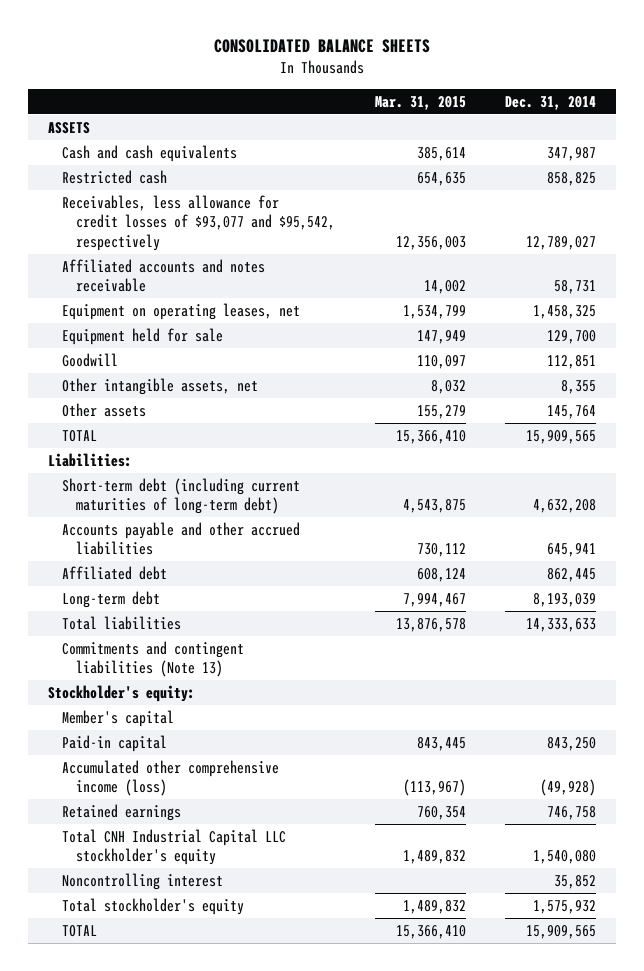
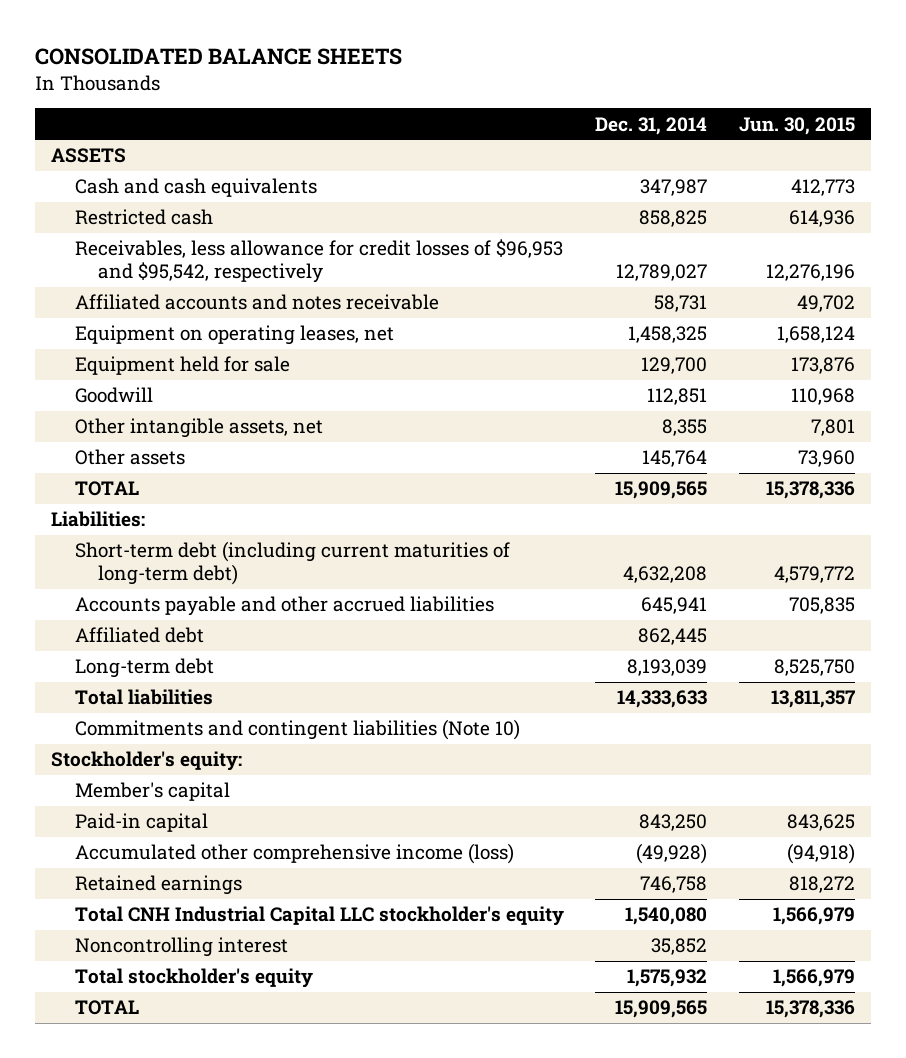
[374,95,466,110] Mar. 31, 2015 -> none
none -> [738,116,855,135] Jun. 30, 2015
[62,194,336,251] Receivables, less allowance for credit losses of $93,077 and $95,542, respectively -> [74,239,563,284] Receivables, less allowance for credit losses of $96,953 and $95,542, respectively
[62,640,245,678] Commitments and contingent liabilities (Note 13) -> [74,719,520,741] Commitments and contingent liabilities (Note 10)

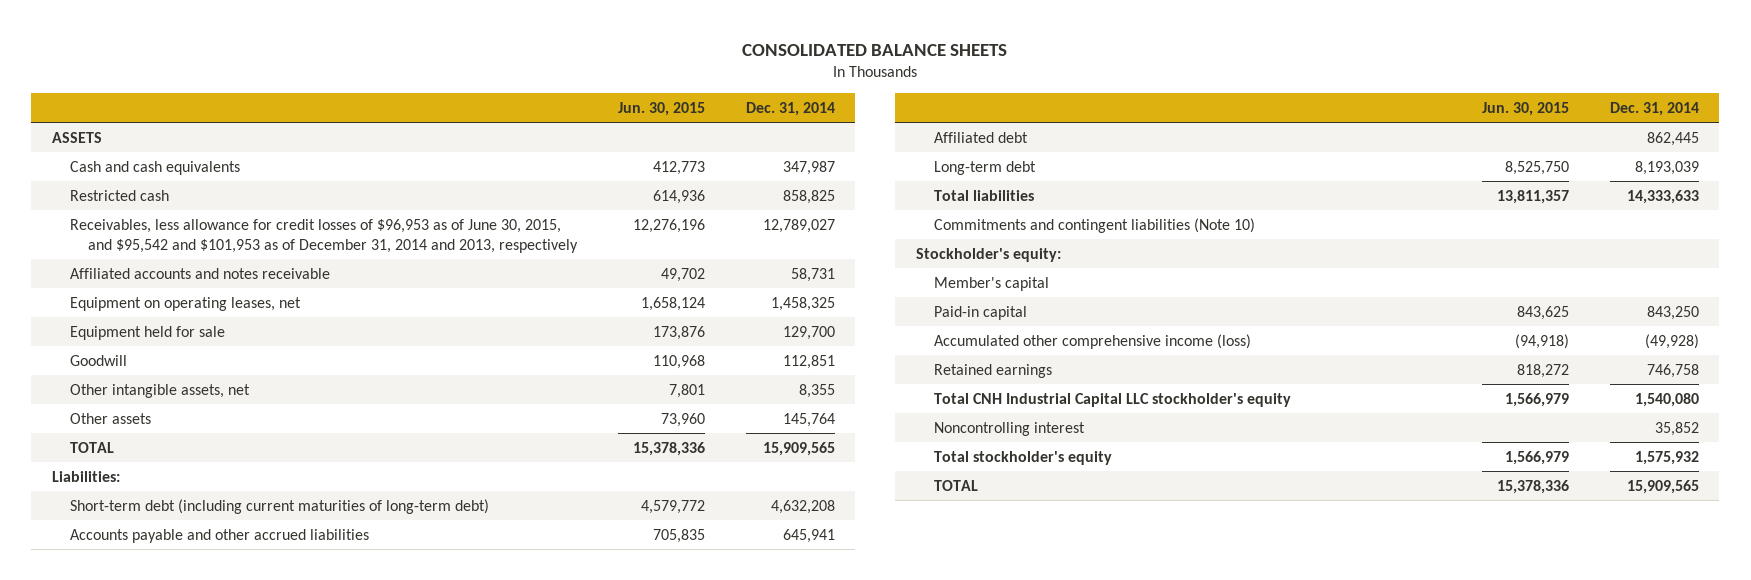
[74,239,563,284] Receivables, less allowance for credit losses of $96,953 and $95,542, respectively -> [69,218,578,253] Receivables, less allowance for credit losses of $96,953 as of June 30, 2015, and $95,542 and $101,953 as of December 31, 2014 and 2013, respectively

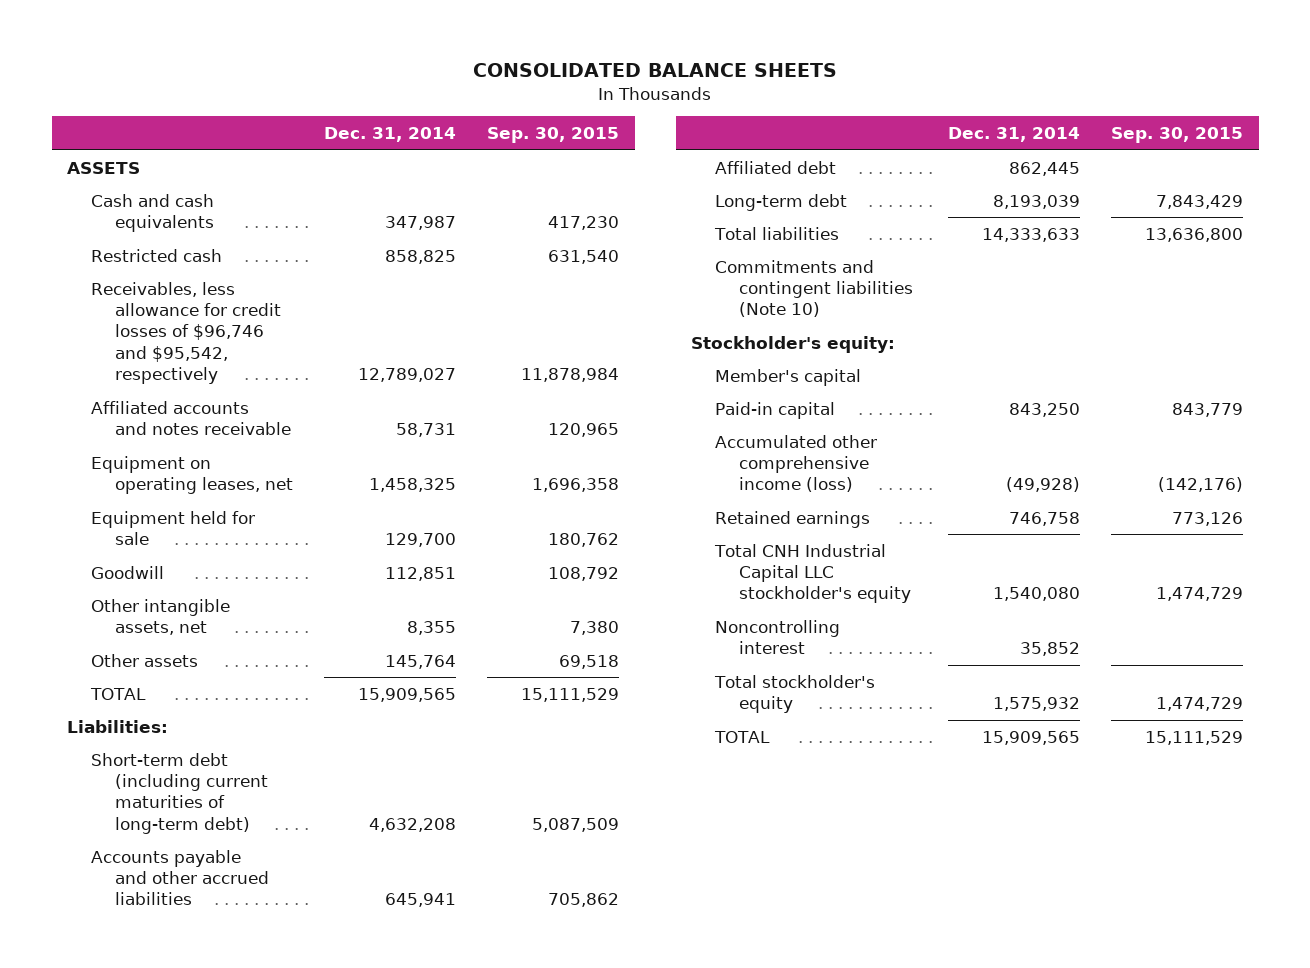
[617,102,705,117] Jun. 30, 2015 -> none
none -> [487,126,620,143] Sep. 30, 2015
[69,218,578,253] Receivables, less allowance for credit losses of $96,953 as of June 30, 2015, and $95,542 and $101,953 as of December 31, 2014 and 2013, respectively -> [91,281,282,384] Receivables, less allowance for credit losses of $96,746 and $95,542, respectively

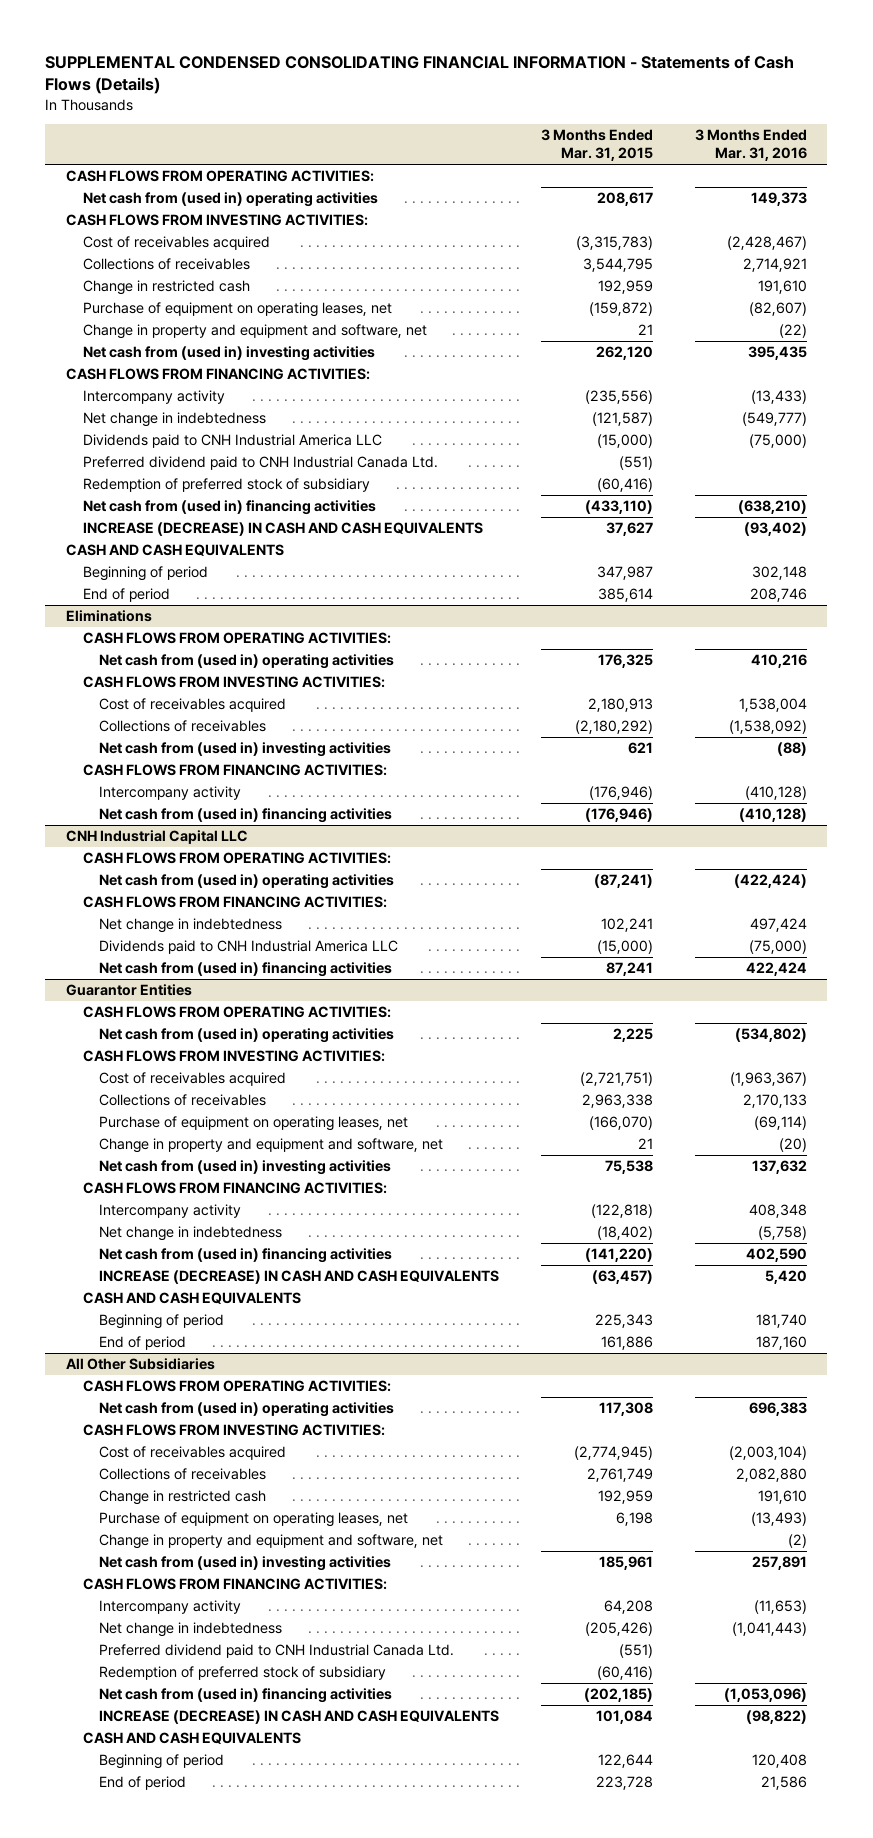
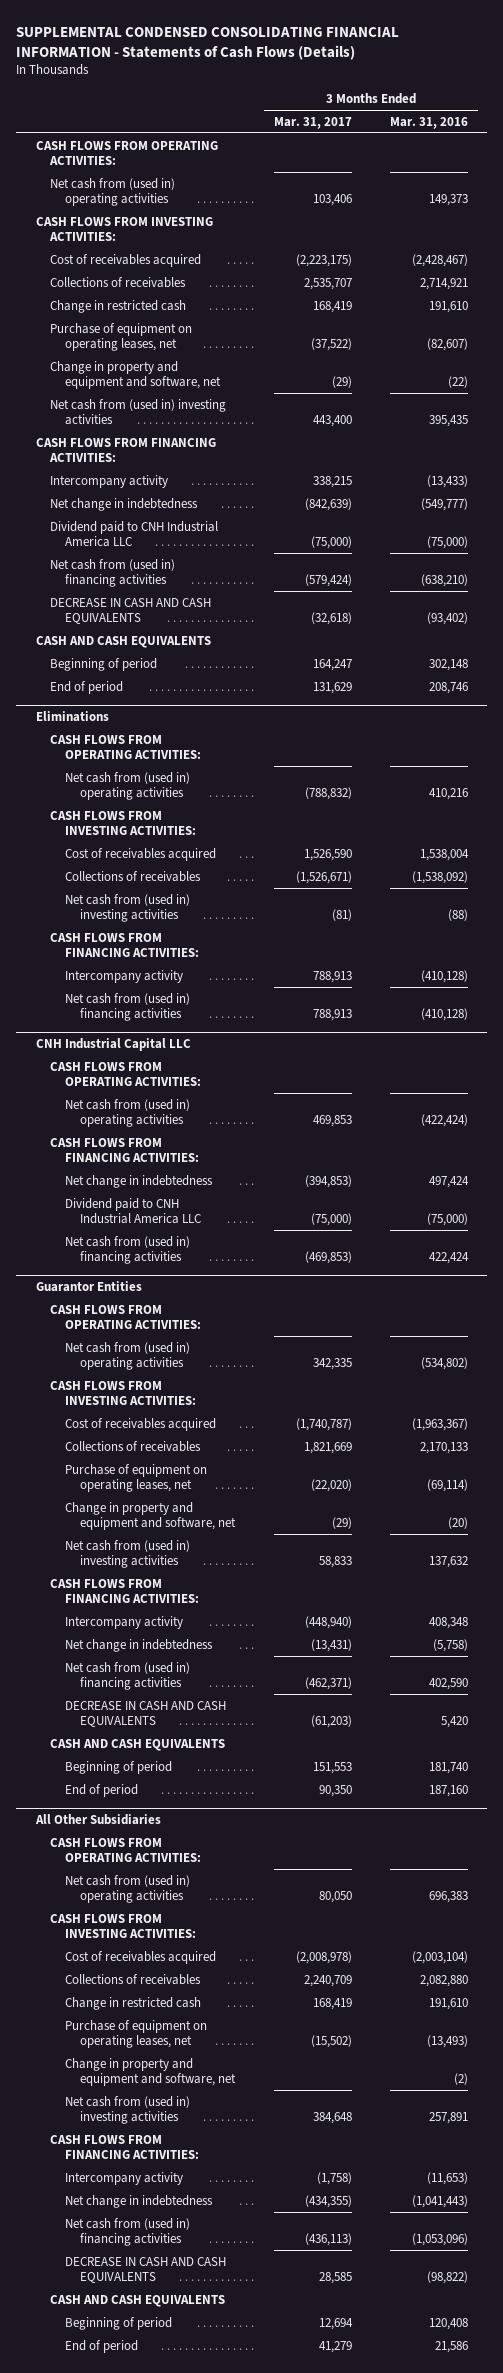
[540,129,653,162] 3 Months Ended Mar. 31, 2015 -> none
none -> [273,116,352,129] Mar. 31, 2017
[82,456,438,471] Preferred dividend paid to CNH Industrial Canada Ltd. -> none
[82,478,370,493] Redemption of preferred stock of subsidiary -> none
[82,434,382,449] Dividends paid to CNH Industrial America LLC -> [50,520,219,547] Dividend paid to CNH Industrial America LLC
[82,522,483,537] INCREASE (DECREASE) IN CASH AND CASH EQUIVALENTS -> [50,597,212,624] DECREASE IN CASH AND CASH EQUIVALENTS
[99,940,399,955] Dividends paid to CNH Industrial America LLC -> [65,1197,202,1224] Dividend paid to CNH Industrial America LLC
[99,1270,500,1285] INCREASE (DECREASE) IN CASH AND CASH EQUIVALENTS -> [65,1700,227,1727] DECREASE IN CASH AND CASH EQUIVALENTS
[99,1644,455,1659] Preferred dividend paid to CNH Industrial Canada Ltd. -> none
[99,1666,387,1681] Redemption of preferred stock of subsidiary -> none
[99,1710,500,1725] INCREASE (DECREASE) IN CASH AND CASH EQUIVALENTS -> [65,2256,227,2283] DECREASE IN CASH AND CASH EQUIVALENTS

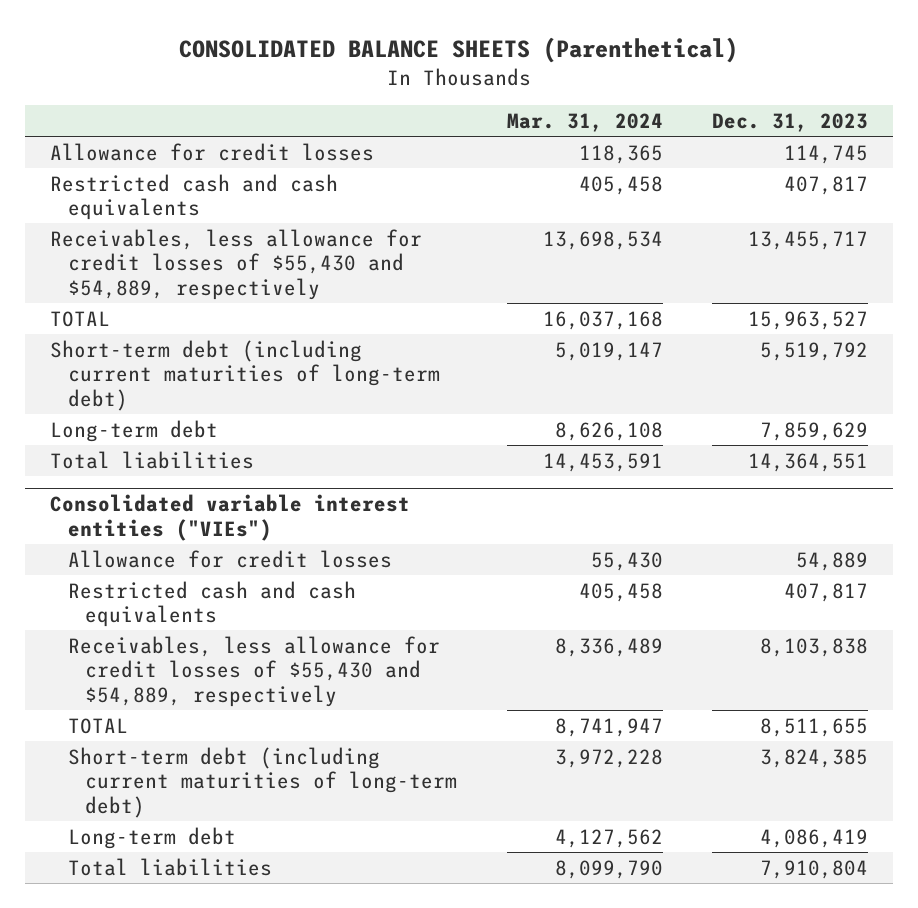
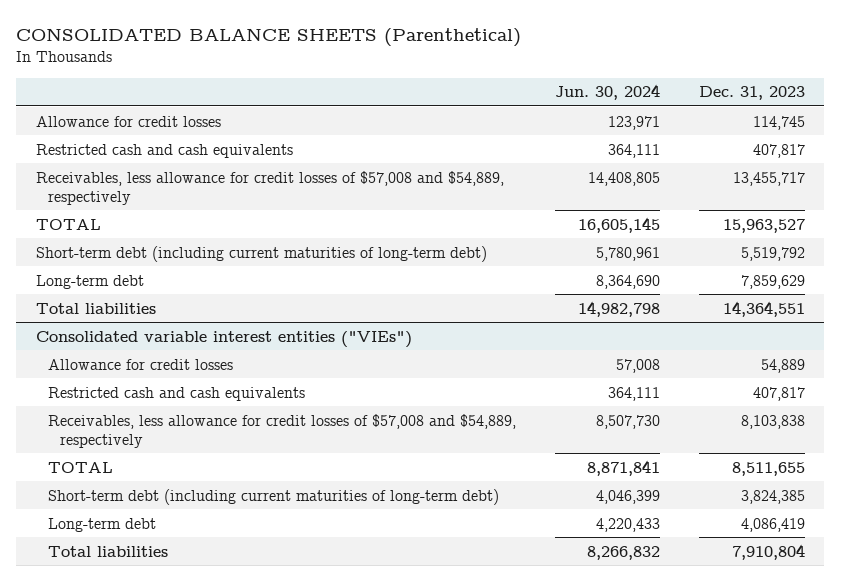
[506,113,663,133] Mar. 31, 2024 -> none
none -> [554,84,660,101] Jun. 30, 2024
[49,228,422,300] Receivables, less allowance for credit losses of $55,430 and $54,889, respectively -> [35,170,504,205] Receivables, less allowance for credit losses of $57,008 and $54,889, respectively
[67,635,440,707] Receivables, less allowance for credit losses of $55,430 and $54,889, respectively -> [47,413,516,448] Receivables, less allowance for credit losses of $57,008 and $54,889, respectively

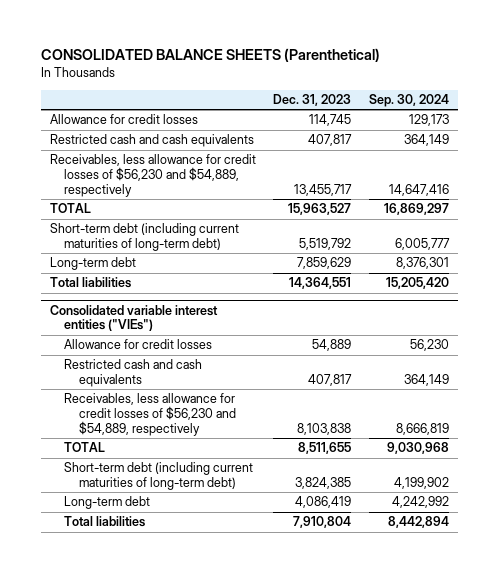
[554,84,660,101] Jun. 30, 2024 -> none
none -> [368,94,449,108] Sep. 30, 2024
[35,170,504,205] Receivables, less allowance for credit losses of $57,008 and $54,889, respectively -> [49,154,256,197] Receivables, less allowance for credit losses of $56,230 and $54,889, respectively
[47,413,516,448] Receivables, less allowance for credit losses of $57,008 and $54,889, respectively -> [64,393,236,436] Receivables, less allowance for credit losses of $56,230 and $54,889, respectively

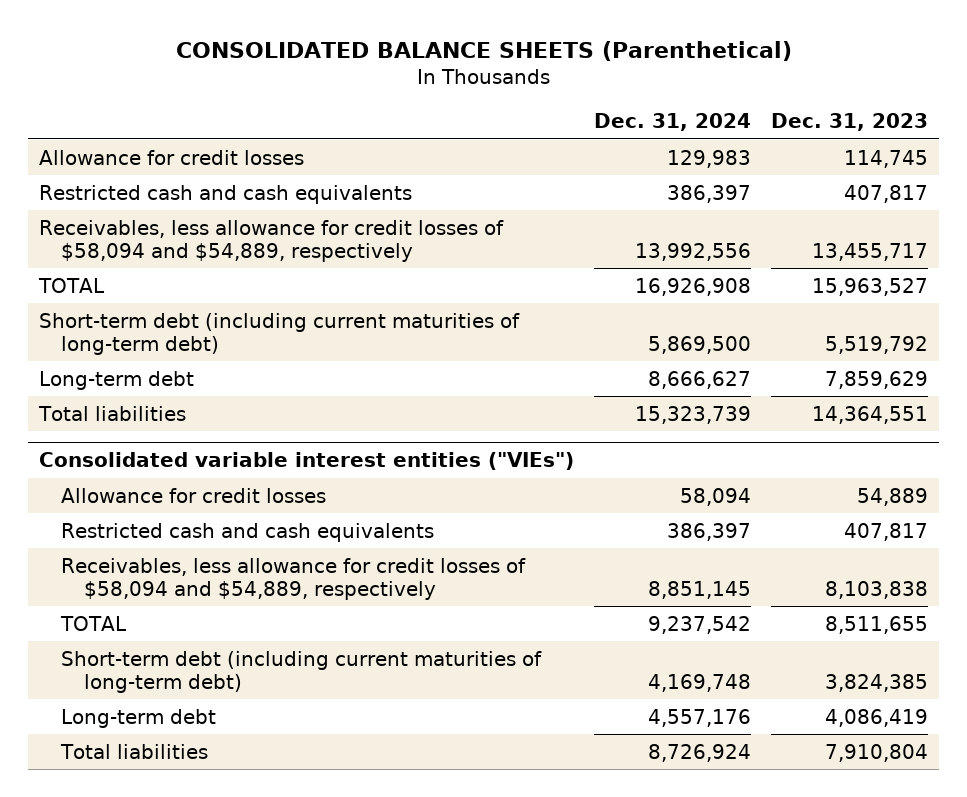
[368,94,449,108] Sep. 30, 2024 -> none
none -> [594,113,752,132] Dec. 31, 2024
[49,154,256,197] Receivables, less allowance for credit losses of $56,230 and $54,889, respectively -> [38,219,504,262] Receivables, less allowance for credit losses of $58,094 and $54,889, respectively
[64,393,236,436] Receivables, less allowance for credit losses of $56,230 and $54,889, respectively -> [61,557,527,600] Receivables, less allowance for credit losses of $58,094 and $54,889, respectively

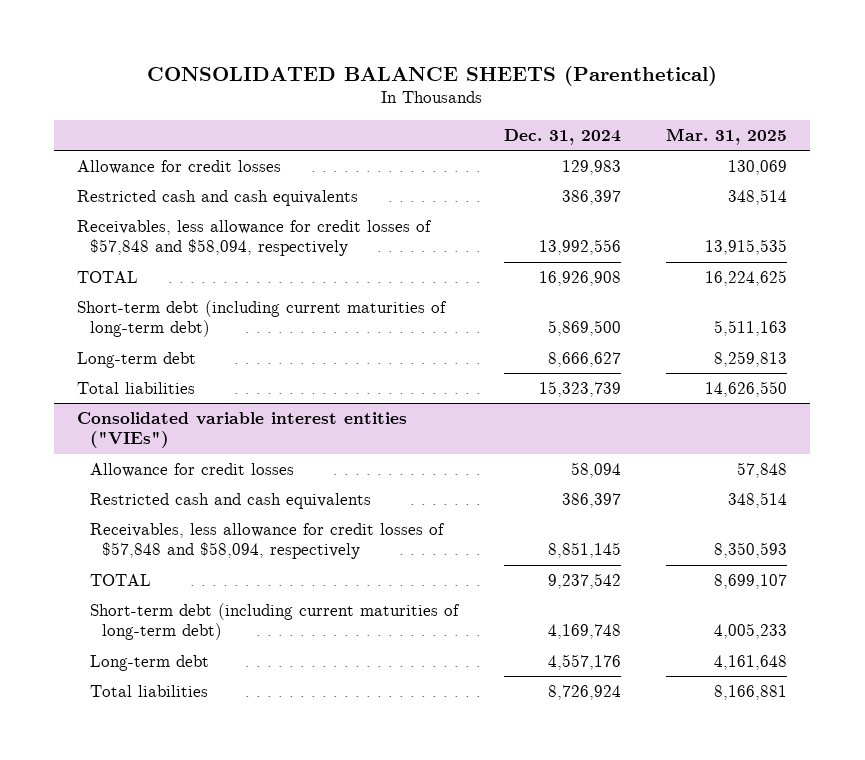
[771,113,929,132] Dec. 31, 2023 -> none
none -> [666,128,788,146] Mar. 31, 2025
[38,219,504,262] Receivables, less allowance for credit losses of $58,094 and $54,889, respectively -> [77,219,433,257] Receivables, less allowance for credit losses of $57,848 and $58,094, respectively
[61,557,527,600] Receivables, less allowance for credit losses of $58,094 and $54,889, respectively -> [89,522,445,560] Receivables, less allowance for credit losses of $57,848 and $58,094, respectively

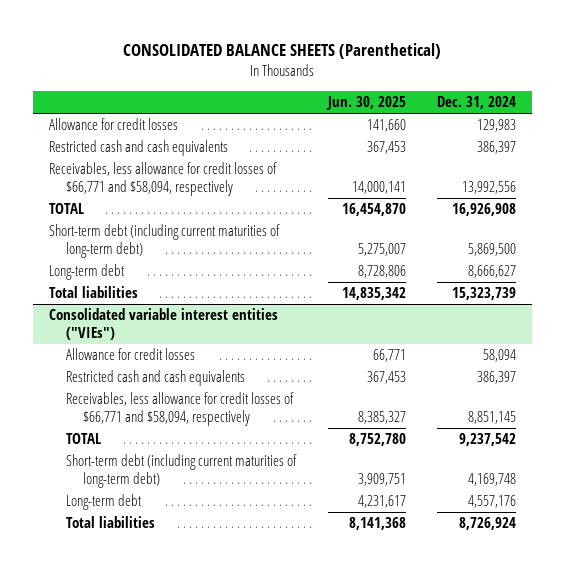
[666,128,788,146] Mar. 31, 2025 -> none
none -> [325,96,406,111] Jun. 30, 2025
[77,219,433,257] Receivables, less allowance for credit losses of $57,848 and $58,094, respectively -> [48,162,277,196] Receivables, less allowance for credit losses of $66,771 and $58,094, respectively
[89,522,445,560] Receivables, less allowance for credit losses of $57,848 and $58,094, respectively -> [66,392,295,426] Receivables, less allowance for credit losses of $66,771 and $58,094, respectively

